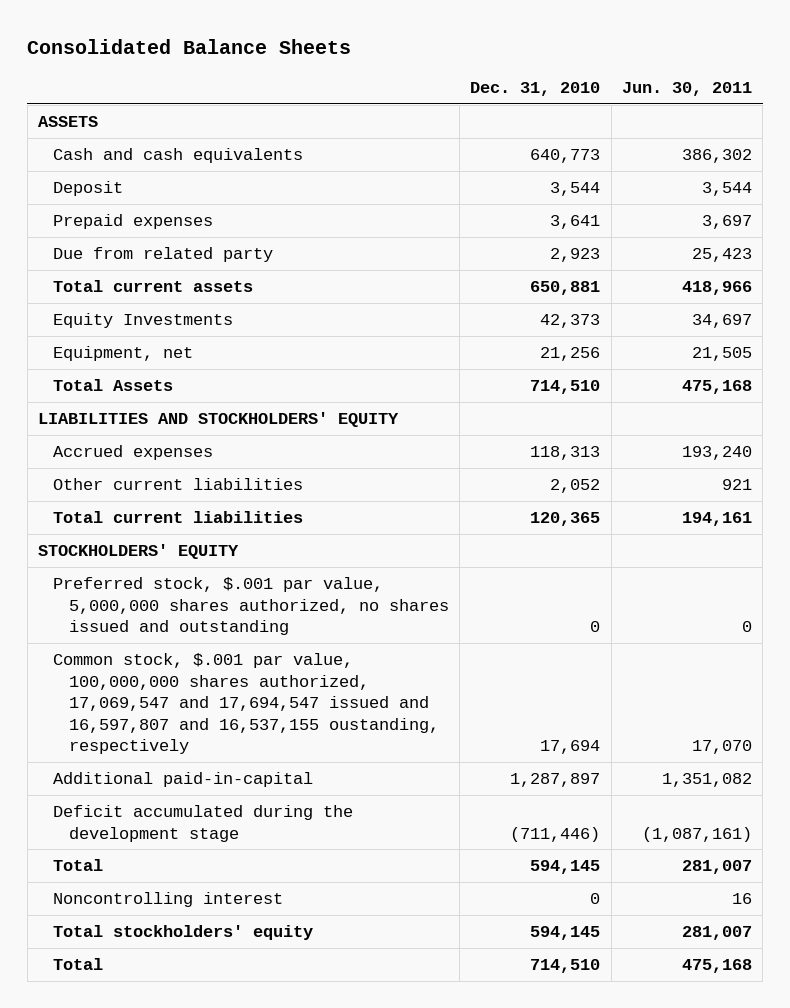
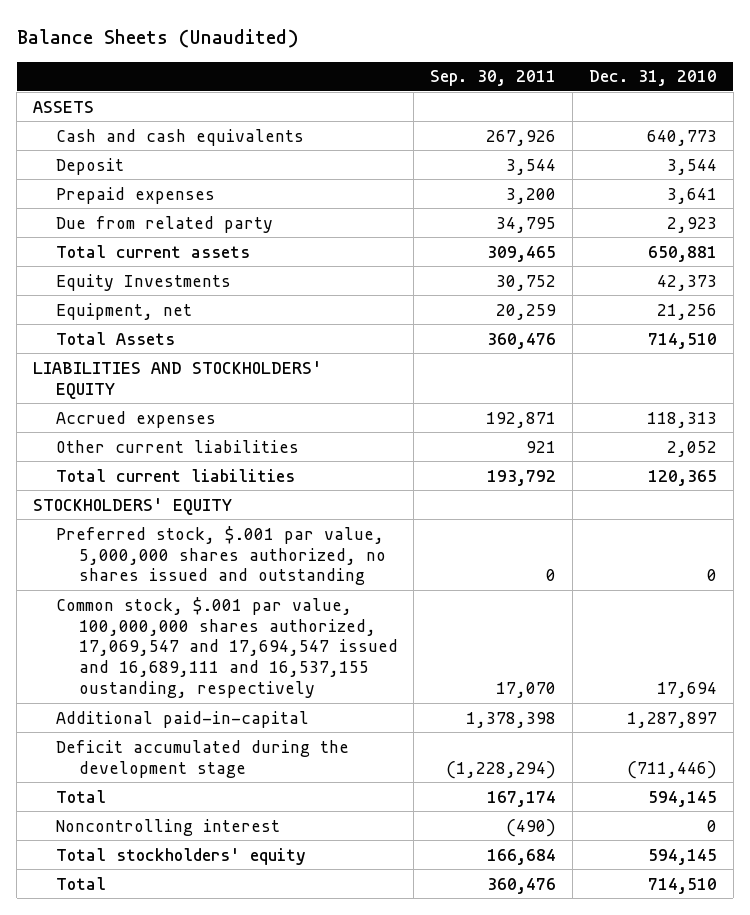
[27,38,352,54] Consolidated Balance Sheets -> [16,29,299,49] Balance Sheets (Unaudited)
[621,82,752,97] Jun. 30, 2011 -> none
none -> [430,70,557,87] Sep. 30, 2011
[53,653,440,755] Common stock, $.001 par value, 100,000,000 shares authorized, 17,069,547 and 17,694,547 issued and 16,597,807 and 16,537,155 oustanding, respectively -> [55,596,398,699] Common stock, $.001 par value, 100,000,000 shares authorized, 17,069,547 and 17,694,547 issued and 16,689,111 and 16,537,155 oustanding, respectively

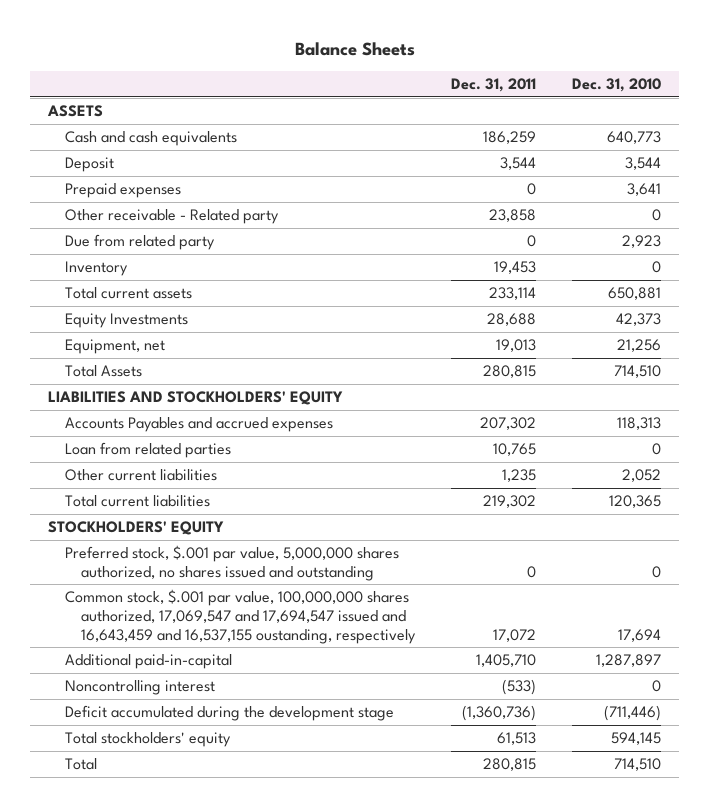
[16,29,299,49] Balance Sheets (Unaudited) -> [294,42,415,57] Balance Sheets
[430,70,557,87] Sep. 30, 2011 -> none
none -> [450,78,536,93] Dec. 31, 2011
none -> [64,209,279,225] Other receivable - Related party
none -> [64,261,128,277] Inventory
[55,410,216,428] Accrued expenses -> [64,417,333,433] Accounts Payables and accrued expenses
none -> [64,442,231,459] Loan from related parties
[55,596,398,699] Common stock, $.001 par value, 100,000,000 shares authorized, 17,069,547 and 17,694,547 issued and 16,689,111 and 16,537,155 oustanding, respectively -> [64,589,416,644] Common stock, $.001 par value, 100,000,000 shares authorized, 17,069,547 and 17,694,547 issued and 16,643,459 and 16,537,155 oustanding, respectively
[55,789,106,803] Total -> none
[55,739,349,778] Deficit accumulated during the development stage -> [64,705,394,722] Deficit accumulated during the development stage

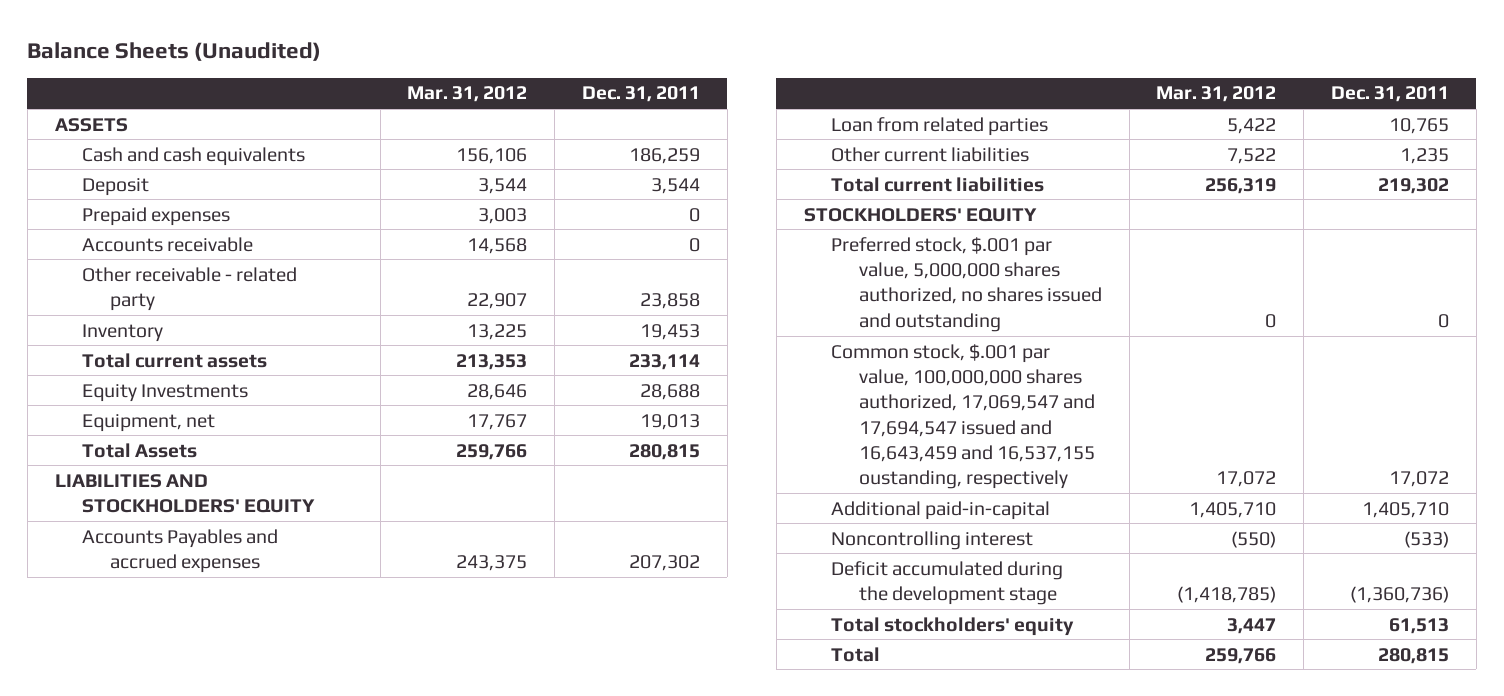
[294,42,415,57] Balance Sheets -> [27,41,322,61] Balance Sheets (Unaudited)
[571,78,661,93] Dec. 31, 2010 -> none
none -> [407,86,528,103] Mar. 31, 2012
[64,234,215,251] Due from related party -> none
none -> [82,236,254,252] Accounts receivable
[64,209,279,225] Other receivable - Related party -> [82,266,298,311] Other receivable - related party

